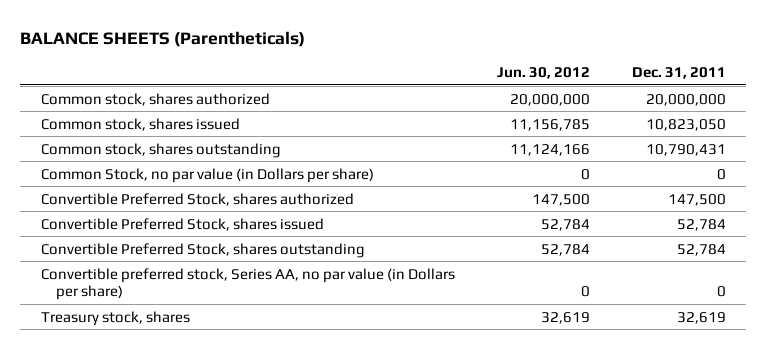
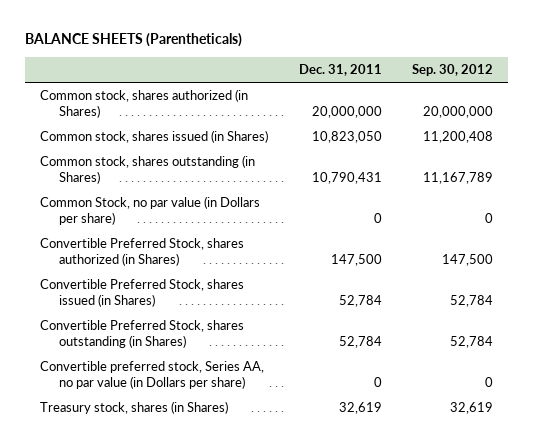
[496,66,590,79] Jun. 30, 2012 -> none
none -> [412,63,494,76] Sep. 30, 2012
[41,92,271,106] Common stock, shares authorized -> [40,89,249,119] Common stock, shares authorized (in Shares)
[41,117,241,131] Common stock, shares issued -> [40,130,269,144] Common stock, shares issued (in Shares)
[41,142,282,158] Common stock, shares outstanding -> [40,155,256,185] Common stock, shares outstanding (in Shares)
[41,192,355,206] Convertible Preferred Stock, shares authorized -> [40,238,245,267] Convertible Preferred Stock, shares authorized (in Shares)
[41,217,325,231] Convertible Preferred Stock, shares issued -> [40,279,245,308] Convertible Preferred Stock, shares issued (in Shares)
[41,242,366,258] Convertible Preferred Stock, shares outstanding -> [40,320,245,349] Convertible Preferred Stock, shares outstanding (in Shares)
[41,310,191,326] Treasury stock, shares -> [40,401,229,415] Treasury stock, shares (in Shares)

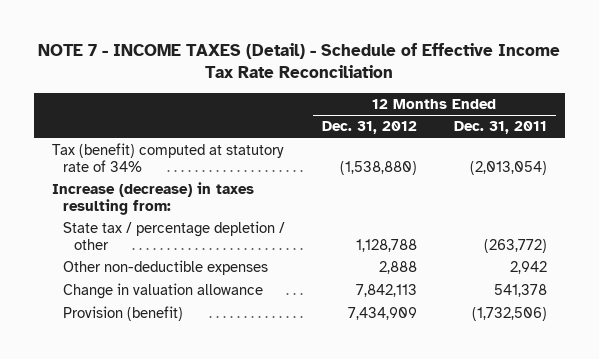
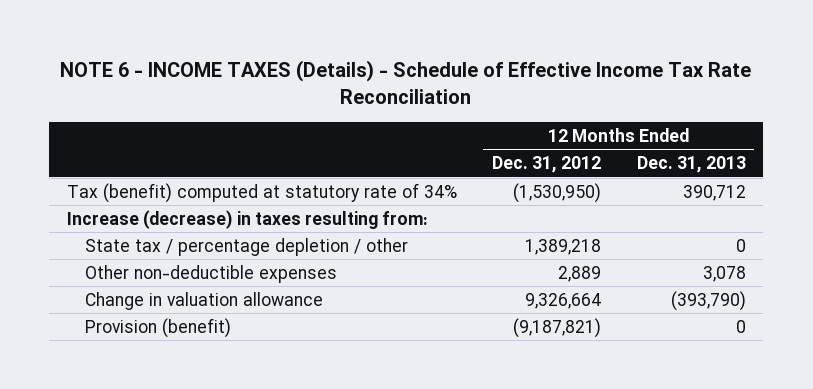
[38,43,561,79] NOTE 7 - INCOME TAXES (Detail) - Schedule of Effective Income Tax Rate Reconciliation -> [60,59,752,105] NOTE 6 - INCOME TAXES (Details) - Schedule of Effective Income Tax Rate Reconciliation
[453,121,547,135] Dec. 31, 2011 -> none
none -> [636,156,746,174] Dec. 31, 2013
[339,160,417,175] (1,538,880) -> [513,182,602,203] (1,530,950)
[355,238,417,252] 1,128,788 -> [525,238,602,255] 1,389,218
[378,261,417,275] 2,888 -> [558,265,602,282] 2,889
[355,284,417,298] 7,842,113 -> [525,292,602,309] 9,326,664
[347,307,417,321] 7,434,909 -> [513,317,602,338] (9,187,821)

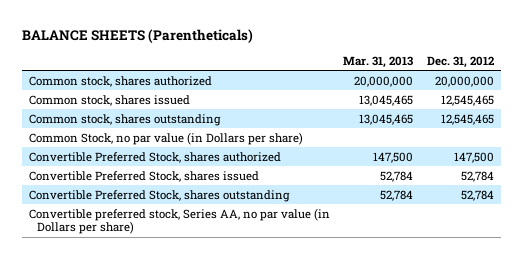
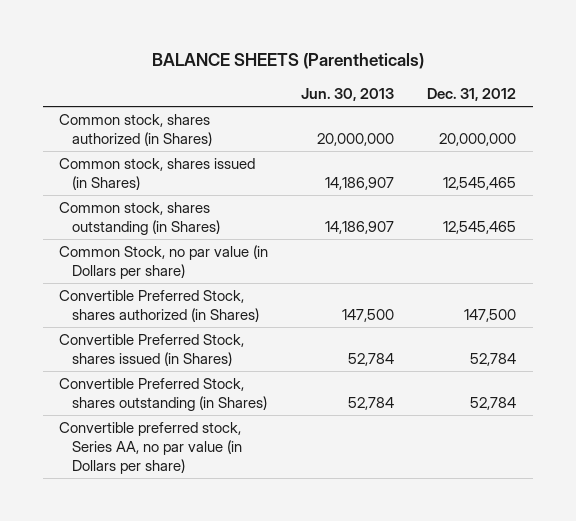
[343,55,414,68] Mar. 31, 2013 -> none
none -> [301,87,395,101] Jun. 30, 2013
[28,75,212,87] Common stock, shares authorized -> [59,114,212,146] Common stock, shares authorized (in Shares)
[28,94,190,106] Common stock, shares issued -> [59,158,256,190] Common stock, shares issued (in Shares)
[28,113,221,126] Common stock, shares outstanding -> [59,202,220,235] Common stock, shares outstanding (in Shares)
[28,151,281,163] Convertible Preferred Stock, shares authorized -> [59,290,259,322] Convertible Preferred Stock, shares authorized (in Shares)
[28,170,259,182] Convertible Preferred Stock, shares issued -> [59,334,245,366] Convertible Preferred Stock, shares issued (in Shares)
[28,189,290,202] Convertible Preferred Stock, shares outstanding -> [59,378,267,411] Convertible Preferred Stock, shares outstanding (in Shares)

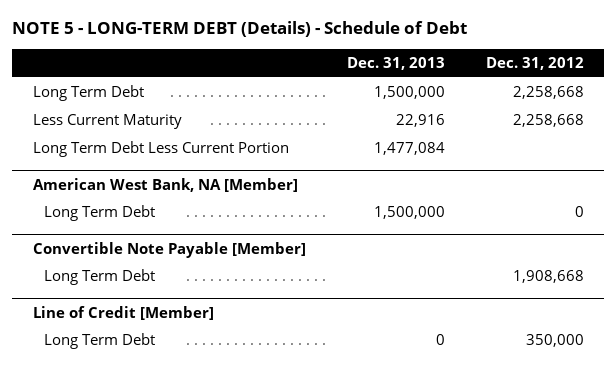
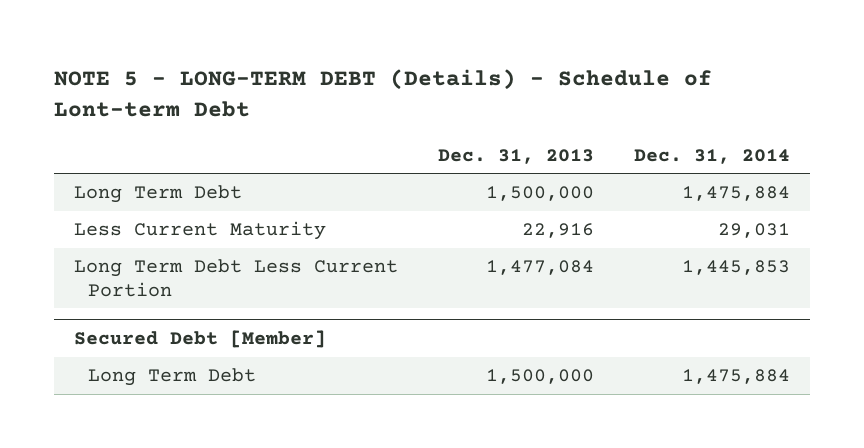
[12,21,468,38] NOTE 5 - LONG-TERM DEBT (Details) - Schedule of Debt -> [53,68,712,118] NOTE 5 - LONG-TERM DEBT (Details) - Schedule of Lont-term Debt
[485,56,584,70] Dec. 31, 2012 -> none
none -> [634,148,791,164] Dec. 31, 2014
[32,177,298,192] American West Bank, NA [Member] -> none
none -> [73,330,326,349] Secured Debt [Member]
[32,241,306,258] Convertible Note Payable [Member] -> none
[44,269,156,286] Long Term Debt -> none
[32,305,214,320] Line of Credit [Member] -> none
[44,333,156,350] Long Term Debt -> none

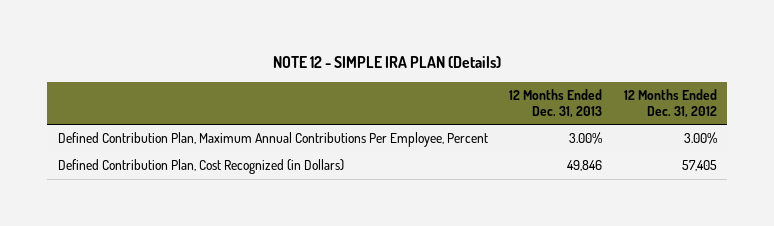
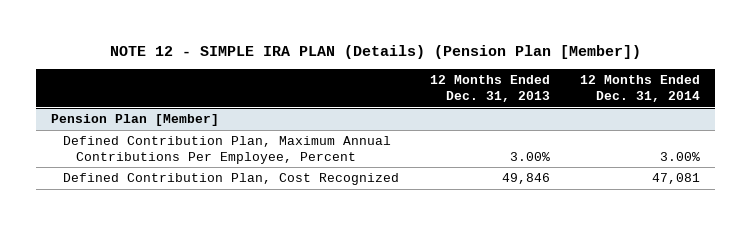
[273,56,502,69] NOTE 12 - SIMPLE IRA PLAN (Details) -> [109,45,641,60] NOTE 12 - SIMPLE IRA PLAN (Details) (Pension Plan [Member])
[623,88,717,118] 12 Months Ended Dec. 31, 2012 -> none
none -> [579,75,700,102] 12 Months Ended Dec. 31, 2014
none -> [51,114,220,127] Pension Plan [Member]
[57,159,344,175] Defined Contribution Plan, Cost Recognized (in Dollars) -> [63,173,400,186] Defined Contribution Plan, Cost Recognized

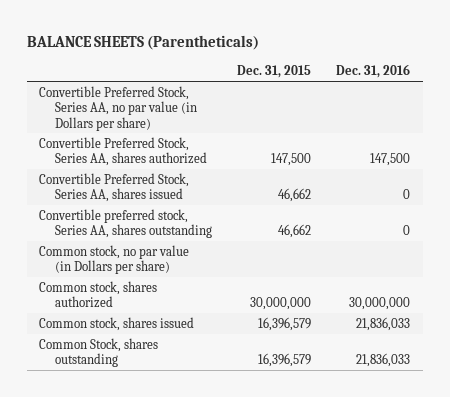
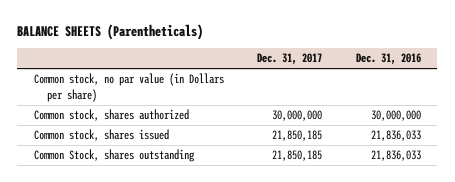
[237,65,312,79] Dec. 31, 2015 -> none
none -> [257,53,323,66] Dec. 31, 2017
[39,85,198,131] Convertible Preferred Stock, Series AA, no par value (in Dollars per share) -> none
[39,136,208,167] Convertible Preferred Stock, Series AA, shares authorized -> none
[39,172,190,203] Convertible Preferred Stock, Series AA, shares issued -> none
[39,208,213,239] Convertible preferred stock, Series AA, shares outstanding -> none

